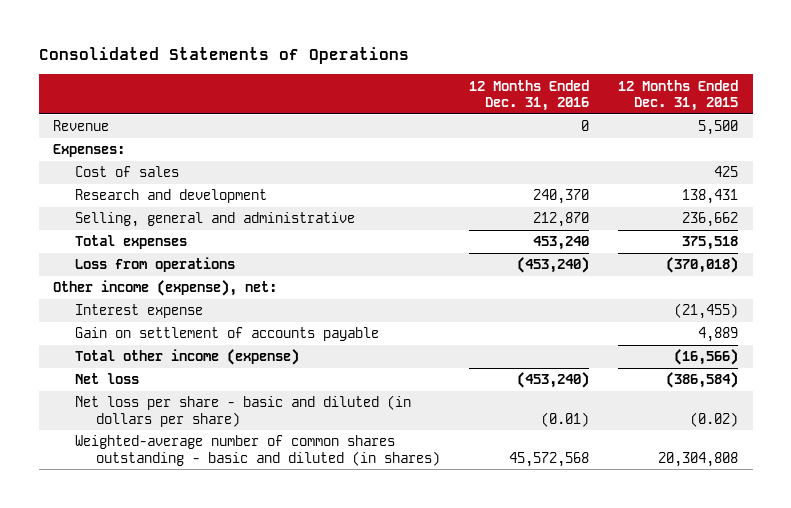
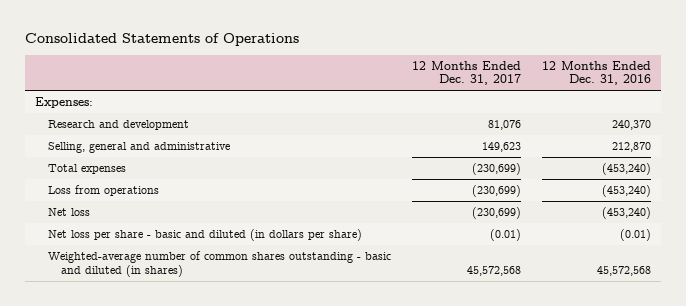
[618,79,739,112] 12 Months Ended Dec. 31, 2015 -> none
none -> [411,60,521,86] 12 Months Ended Dec. 31, 2017
[53,120,110,132] Revenue -> none
[74,166,179,178] Cost of sales -> none
[533,236,590,251] 453,240 -> [601,162,651,175] (453,240)
[53,280,278,297] Other income (expense), net: -> none
[74,304,203,319] Interest expense -> none
[74,327,379,342] Gain on settlement of accounts payable -> none
[74,349,299,366] Total other income (expense) -> none

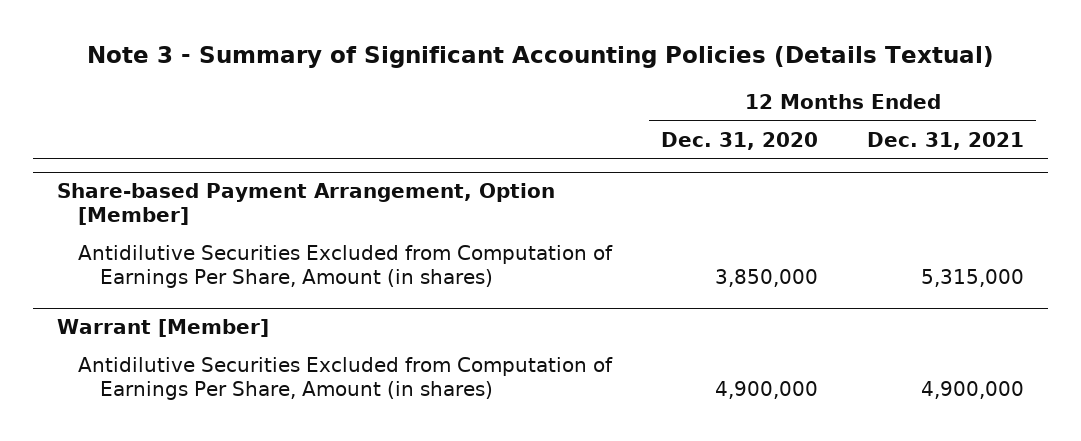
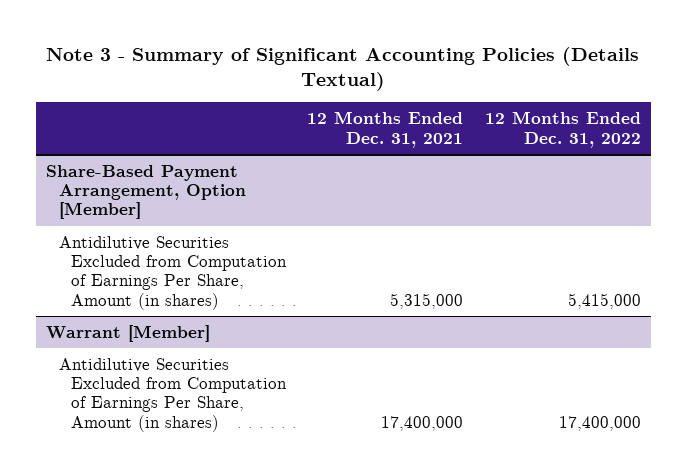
[661,131,819,150] Dec. 31, 2020 -> none
none -> [484,111,641,148] 12 Months Ended Dec. 31, 2022
[56,183,555,226] Share-based Payment Arrangement, Option [Member] -> [46,164,246,220] Share-Based Payment Arrangement, Option [Member]
[920,381,1024,400] 4,900,000 -> [381,415,464,431] 17,400,000

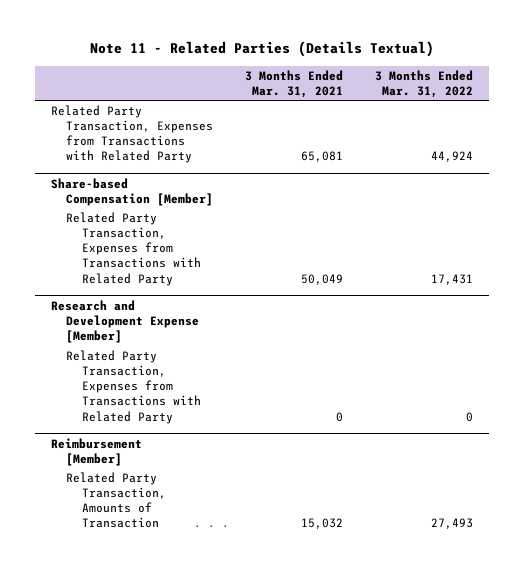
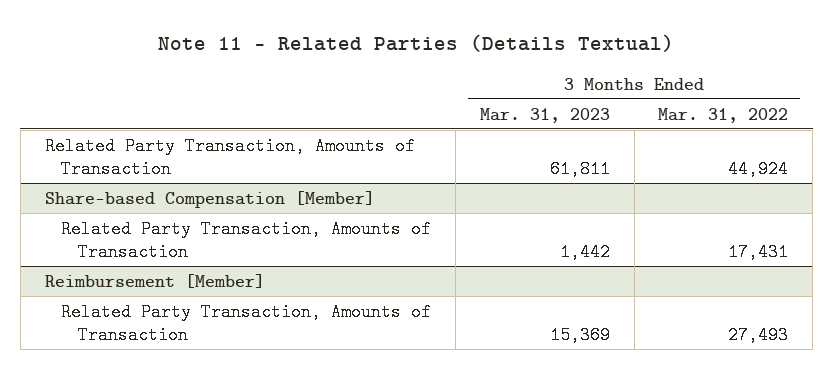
[245,69,344,98] 3 Months Ended Mar. 31, 2021 -> none
none -> [479,107,610,123] Mar. 31, 2023
[50,105,214,164] Related Party Transaction, Expenses from Transactions with Related Party -> [44,136,415,178] Related Party Transaction, Amounts of Transaction
[50,299,200,343] Research and Development Expense [Member] -> none
[66,350,201,424] Related Party Transaction, Expenses from Transactions with Related Party -> none
[66,212,201,286] Related Party Transaction, Expenses from Transactions with Related Party -> [61,219,432,261] Related Party Transaction, Amounts of Transaction

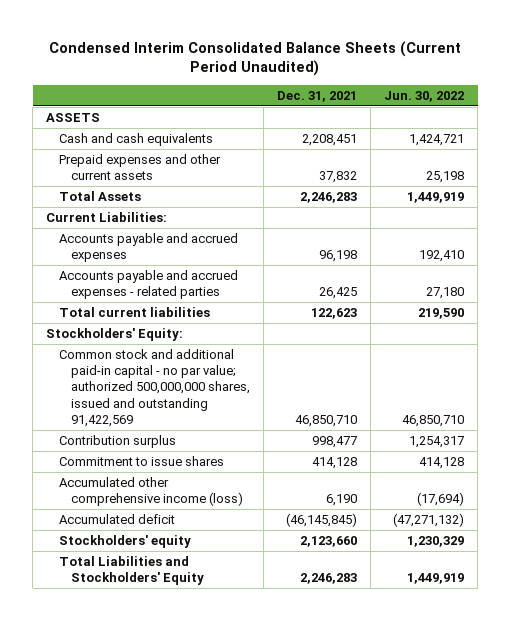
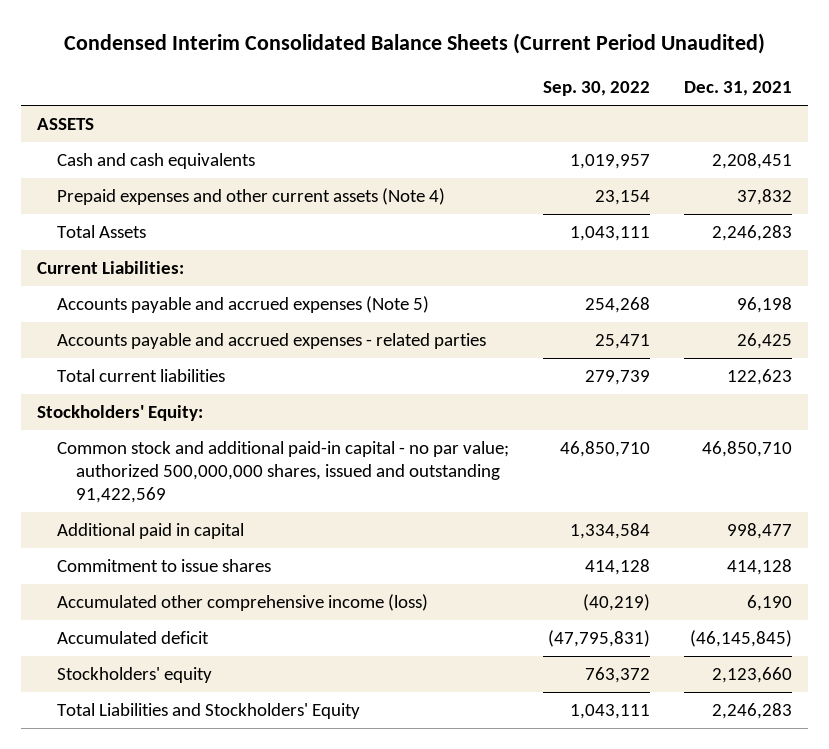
[384,91,465,103] Jun. 30, 2022 -> none
none -> [542,81,650,97] Sep. 30, 2022
[58,153,221,181] Prepaid expenses and other current assets -> [56,188,445,206] Prepaid expenses and other current assets (Note 4)
[58,232,238,263] Accounts payable and accrued expenses -> [56,296,429,314] Accounts payable and accrued expenses (Note 5)
[58,434,176,448] Contribution surplus -> [56,523,244,540] Additional paid in capital

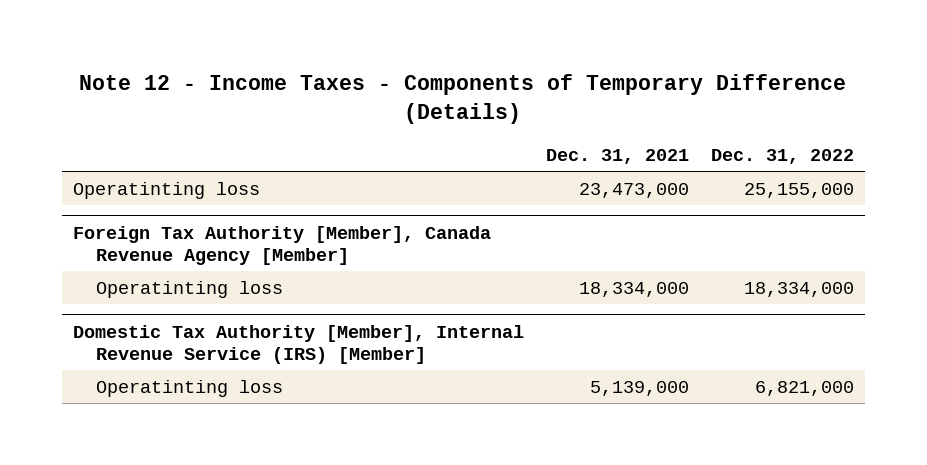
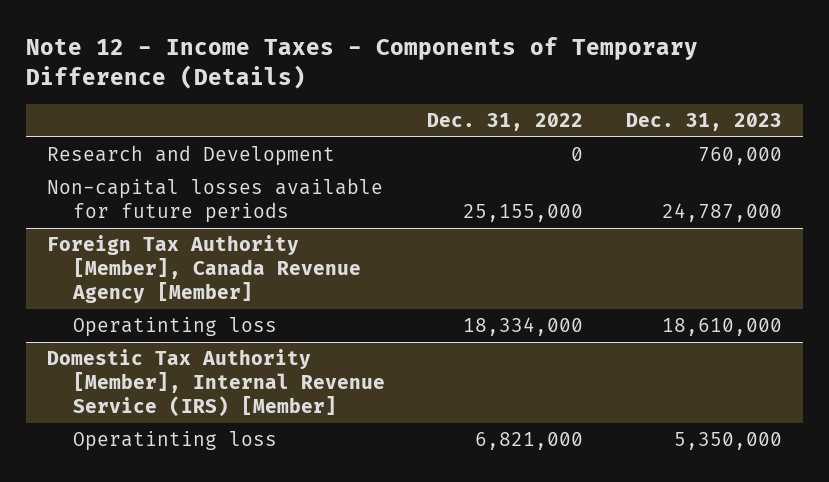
[545,148,689,164] Dec. 31, 2021 -> none
none -> [625,113,782,132] Dec. 31, 2023
none -> [46,145,335,167] Research and Development
[72,181,260,199] Operatinting loss -> [46,178,383,224] Non-capital losses available for future periods

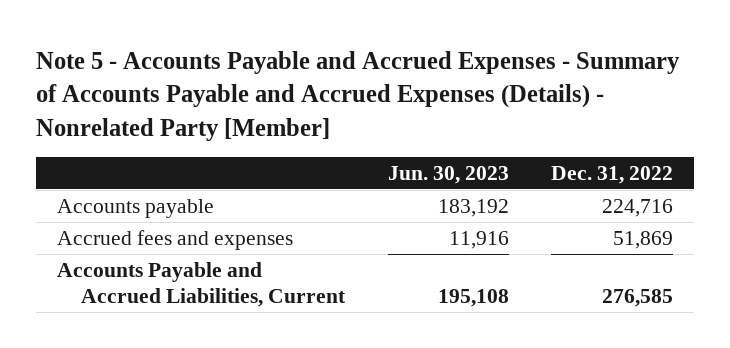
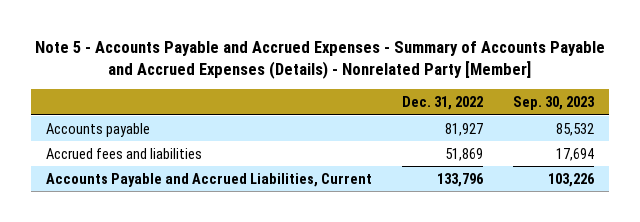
[387,165,509,184] Jun. 30, 2023 -> none
none -> [513,96,596,111] Sep. 30, 2023
[601,198,673,217] 224,716 -> [445,122,484,136] 81,927
[57,229,294,250] Accrued fees and expenses -> [45,147,202,159] Accrued fees and liabilities
[601,289,673,308] 276,585 -> [437,172,485,187] 133,796

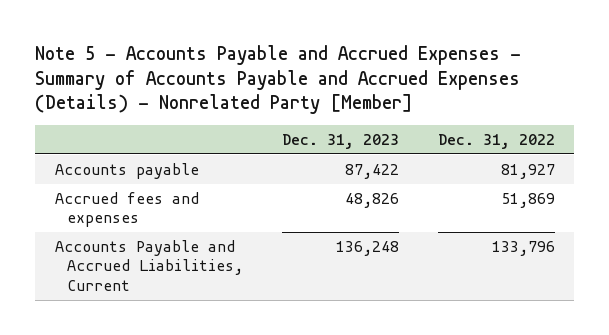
[513,96,596,111] Sep. 30, 2023 -> none
none -> [281,133,399,149] Dec. 31, 2023
[45,147,202,159] Accrued fees and liabilities -> [54,191,199,228] Accrued fees and expenses

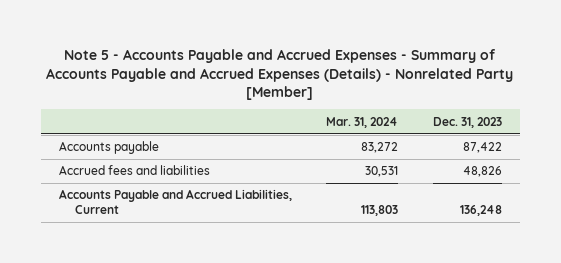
[437,133,555,149] Dec. 31, 2022 -> none
none -> [326,116,399,128] Mar. 31, 2024
[54,191,199,228] Accrued fees and expenses -> [58,165,210,176] Accrued fees and liabilities

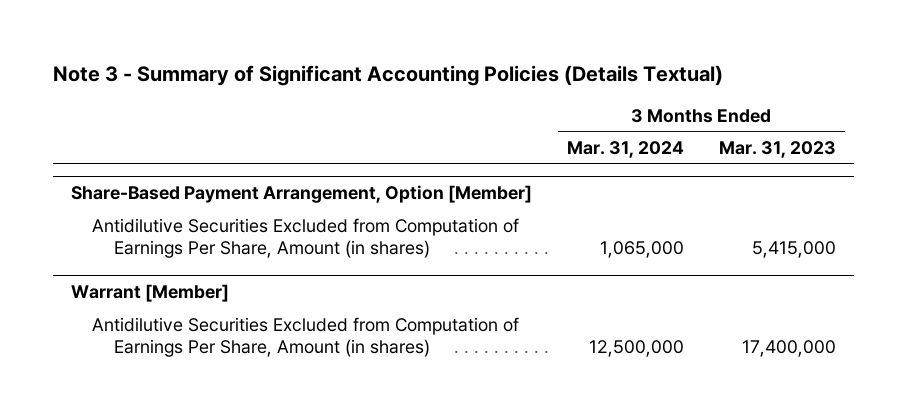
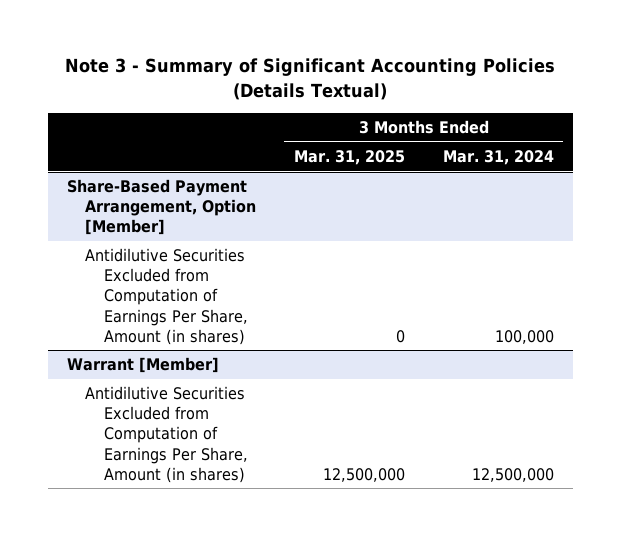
[719,140,837,158] Mar. 31, 2023 -> none
none -> [293,149,405,165] Mar. 31, 2025
[599,241,684,259] 1,065,000 -> [494,329,554,344] 100,000

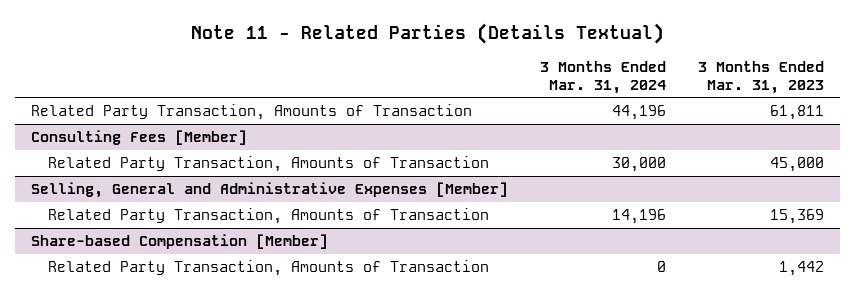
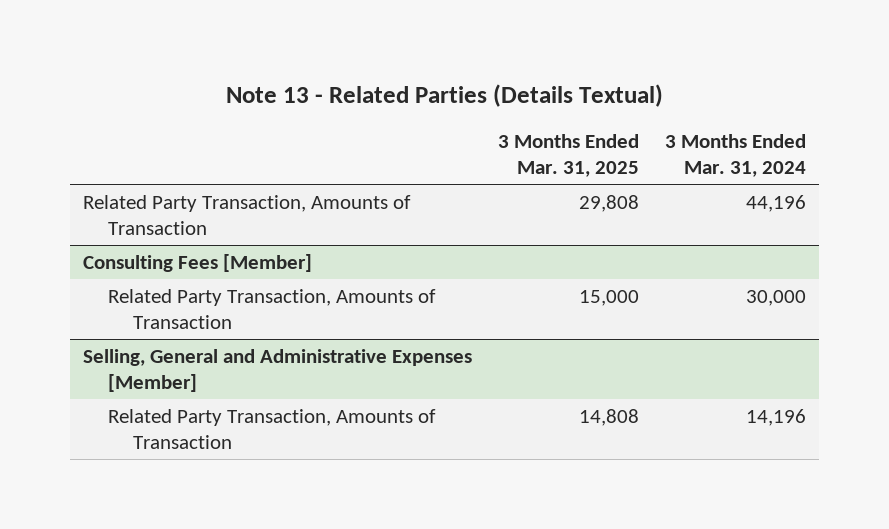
[190,22,664,44] Note 11 - Related Parties (Details Textual) -> [225,84,663,108] Note 13 - Related Parties (Details Textual)
[698,60,825,94] 3 Months Ended Mar. 31, 2023 -> none
none -> [498,133,640,178] 3 Months Ended Mar. 31, 2025
[31,234,329,250] Share-based Compensation [Member] -> none
[47,260,489,277] Related Party Transaction, Amounts of Transaction -> none

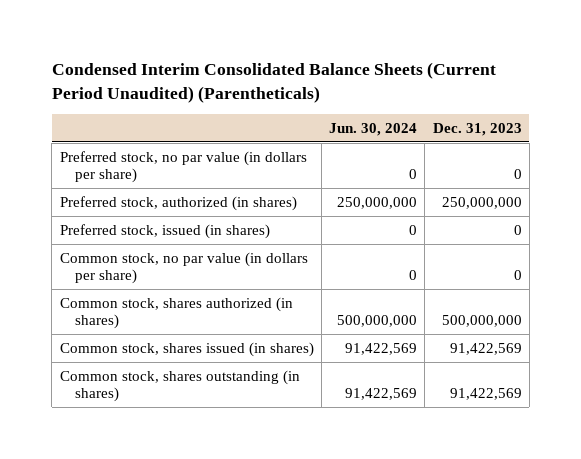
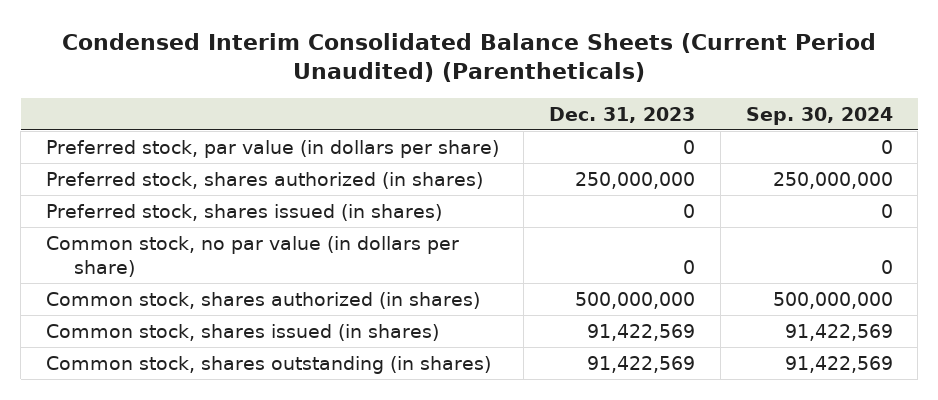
[329,122,418,136] Jun. 30, 2024 -> none
none -> [745,106,893,125] Sep. 30, 2024
[59,150,307,184] Preferred stock, no par value (in dollars per share) -> [45,139,499,158] Preferred stock, par value (in dollars per share)
[59,195,297,211] Preferred stock, authorized (in shares) -> [45,171,483,189] Preferred stock, shares authorized (in shares)
[59,223,270,239] Preferred stock, issued (in shares) -> [45,203,442,221] Preferred stock, shares issued (in shares)

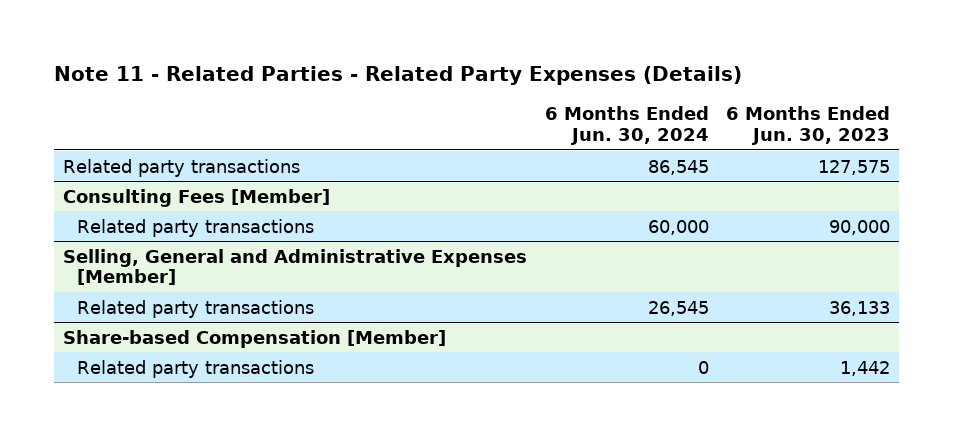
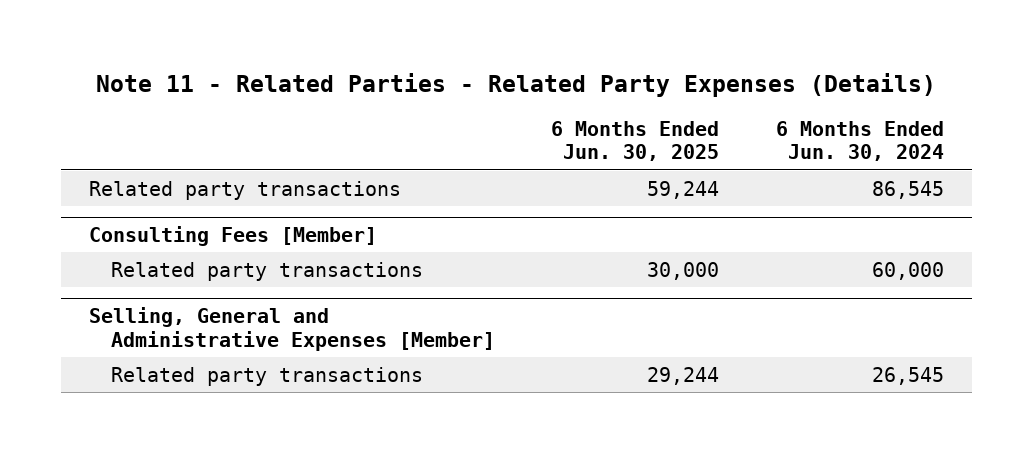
[726,106,891,145] 6 Months Ended Jun. 30, 2023 -> none
none -> [551,120,720,162] 6 Months Ended Jun. 30, 2025
[62,329,446,348] Share-based Compensation [Member] -> none
[76,359,314,378] Related party transactions -> none

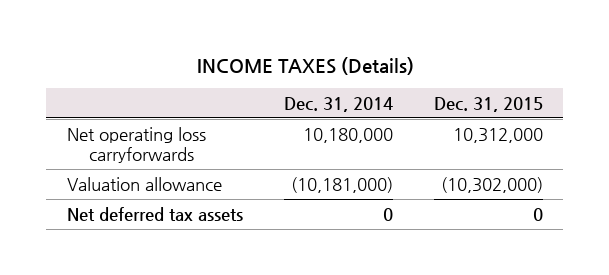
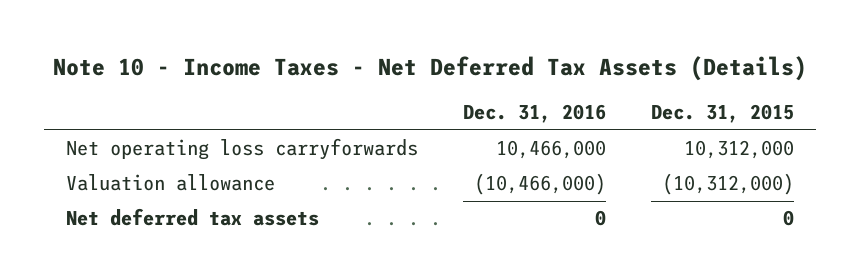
[196,56,414,75] INCOME TAXES (Details) -> [53,55,808,81] Note 10 - Income Taxes - Net Deferred Tax Assets (Details)
[283,96,393,112] Dec. 31, 2014 -> none
none -> [463,104,607,124] Dec. 31, 2016
[440,176,543,193] (10,302,000) -> [662,173,795,196] (10,312,000)

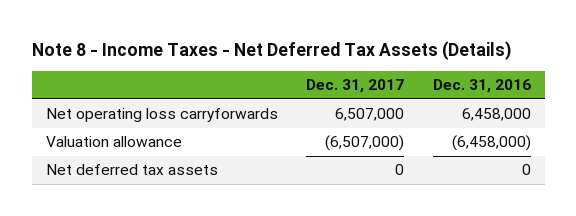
[53,55,808,81] Note 10 - Income Taxes - Net Deferred Tax Assets (Details) -> [31,40,512,60] Note 8 - Income Taxes - Net Deferred Tax Assets (Details)
[651,104,795,124] Dec. 31, 2015 -> none
none -> [306,79,405,94] Dec. 31, 2017
[496,140,607,160] 10,466,000 -> [461,108,531,122] 6,458,000
[474,173,607,196] (10,466,000) -> [451,135,531,152] (6,458,000)

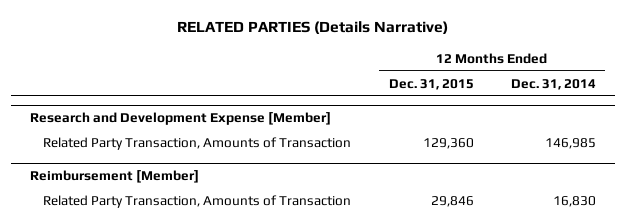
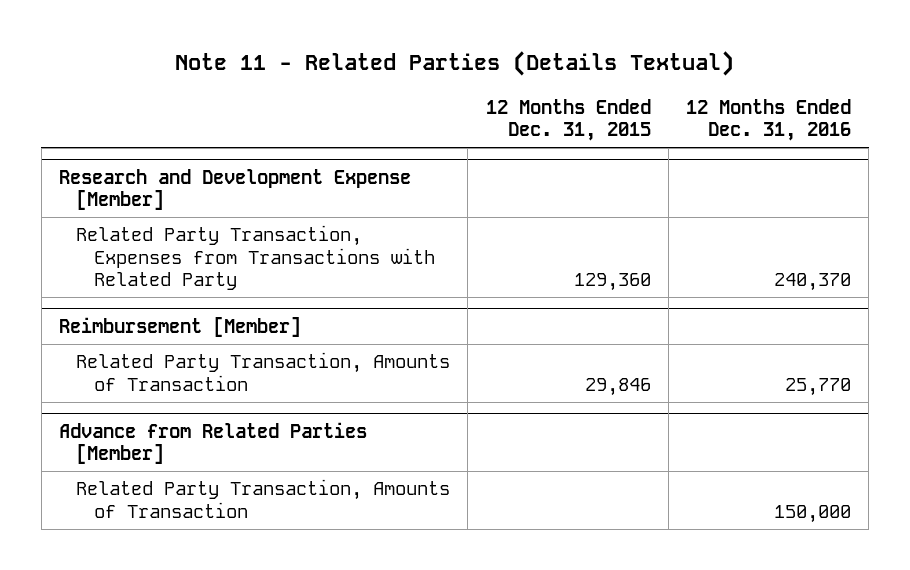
[176,21,448,35] RELATED PARTIES (Details Narrative) -> [175,51,735,77] Note 11 - Related Parties (Details Textual)
[510,78,596,90] Dec. 31, 2014 -> none
none -> [686,98,852,141] 12 Months Ended Dec. 31, 2016
[43,136,352,150] Related Party Transaction, Amounts of Transaction -> [76,225,435,290] Related Party Transaction, Expenses from Transactions with Related Party
none -> [58,421,367,464] Advance from Related Parties [Member]
none -> [76,479,451,518] Related Party Transaction, Amounts of Transaction

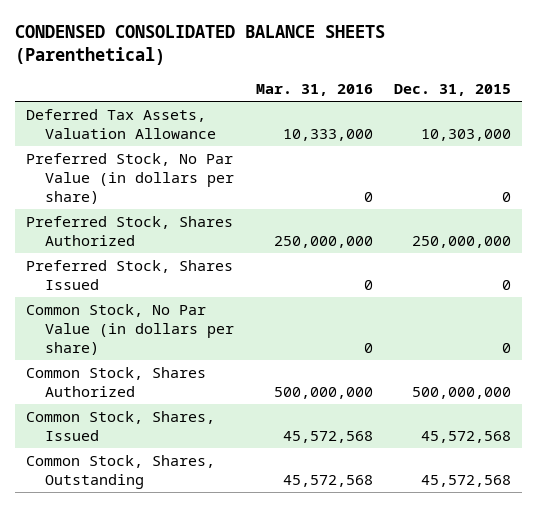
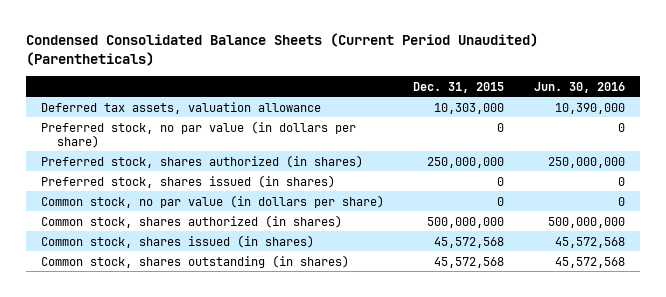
[15,25,386,66] CONDENSED CONSOLIDATED BALANCE SHEETS (Parenthetical) -> [26,33,539,66] Condensed Consolidated Balance Sheets (Current Period Unaudited) (Parentheticals)
[255,83,373,96] Mar. 31, 2016 -> none
none -> [533,81,625,93] Jun. 30, 2016
[26,108,217,140] Deferred Tax Assets, Valuation Allowance -> [41,101,322,114] Deferred tax assets, valuation allowance
[26,152,235,205] Preferred Stock, No Par Value (in dollars per share) -> [41,120,357,148] Preferred stock, no par value (in dollars per share)
[26,215,234,247] Preferred Stock, Shares Authorized -> [41,154,364,168] Preferred stock, shares authorized (in shares)
[26,259,234,291] Preferred Stock, Shares Issued -> [41,174,336,188] Preferred stock, shares issued (in shares)
[26,303,235,356] Common Stock, No Par Value (in dollars per share) -> [41,194,385,208] Common stock, no par value (in dollars per share)
[26,366,207,398] Common Stock, Shares Authorized -> [41,214,343,228] Common stock, shares authorized (in shares)
[26,410,216,442] Common Stock, Shares, Issued -> [41,234,315,248] Common stock, shares issued (in shares)
[26,454,216,490] Common Stock, Shares, Outstanding -> [41,254,350,268] Common stock, shares outstanding (in shares)

